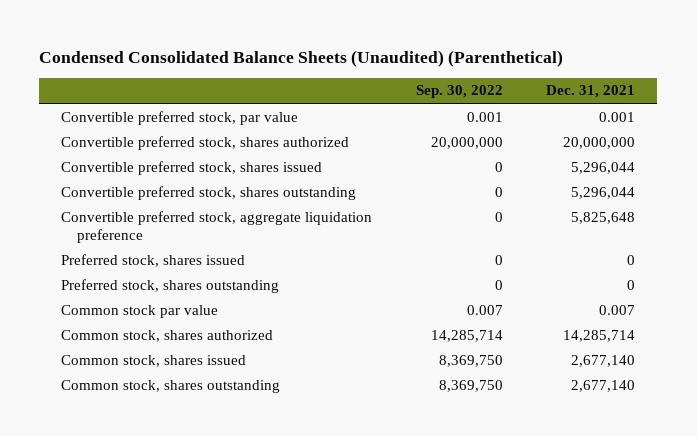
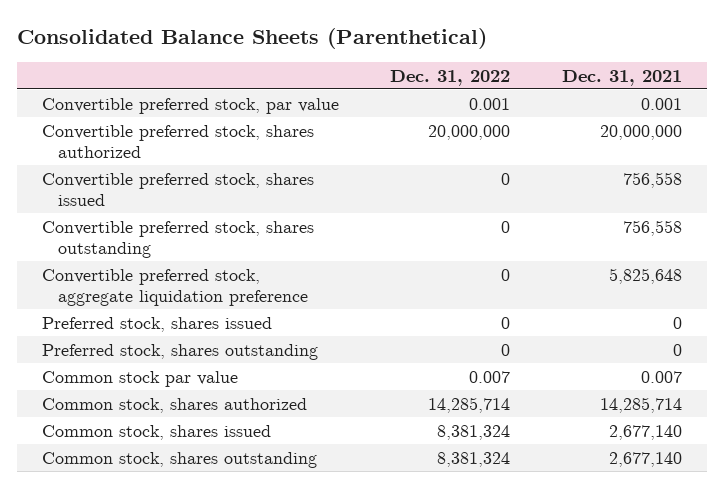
[39,49,564,67] Condensed Consolidated Balance Sheets (Unaudited) (Parenthetical) -> [16,28,487,50] Consolidated Balance Sheets (Parenthetical)
[415,85,503,99] Sep. 30, 2022 -> none
none -> [390,69,511,86] Dec. 31, 2022
[571,161,636,174] 5,296,044 -> [622,171,682,188] 756,558
[571,186,636,199] 5,296,044 -> [622,219,682,236] 756,558

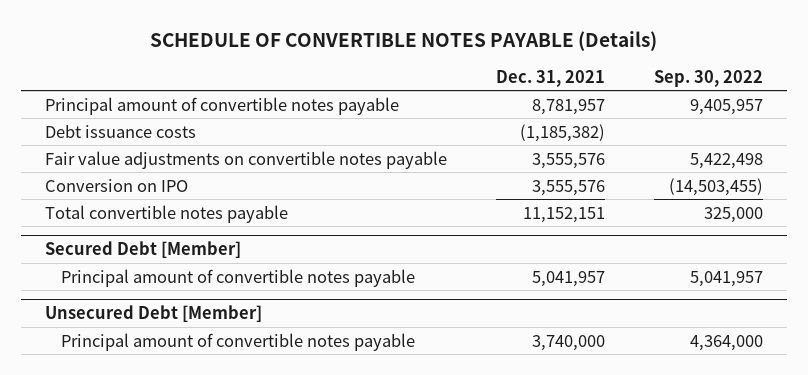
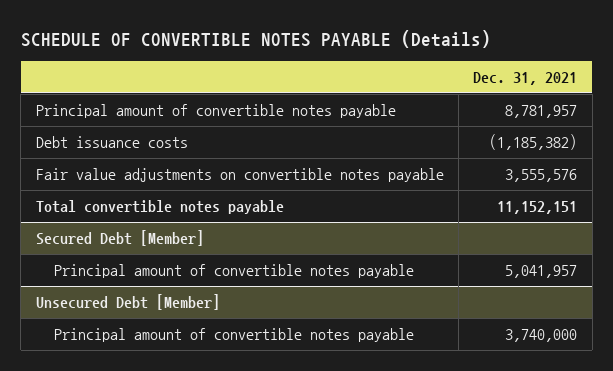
[654,69,764,87] Sep. 30, 2022 -> none
[45,178,189,192] Conversion on IPO -> none

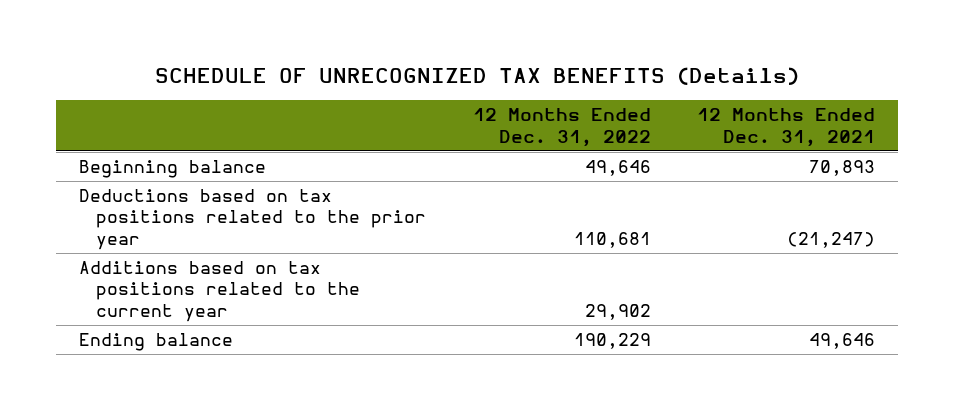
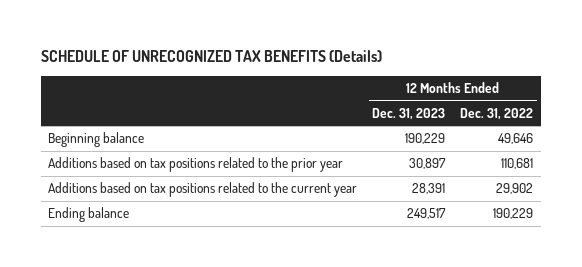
[696,108,875,147] 12 Months Ended Dec. 31, 2021 -> none
none -> [372,107,446,120] Dec. 31, 2023
[79,188,427,251] Deductions based on tax positions related to the prior year -> [48,157,344,173] Additions based on tax positions related to the prior year

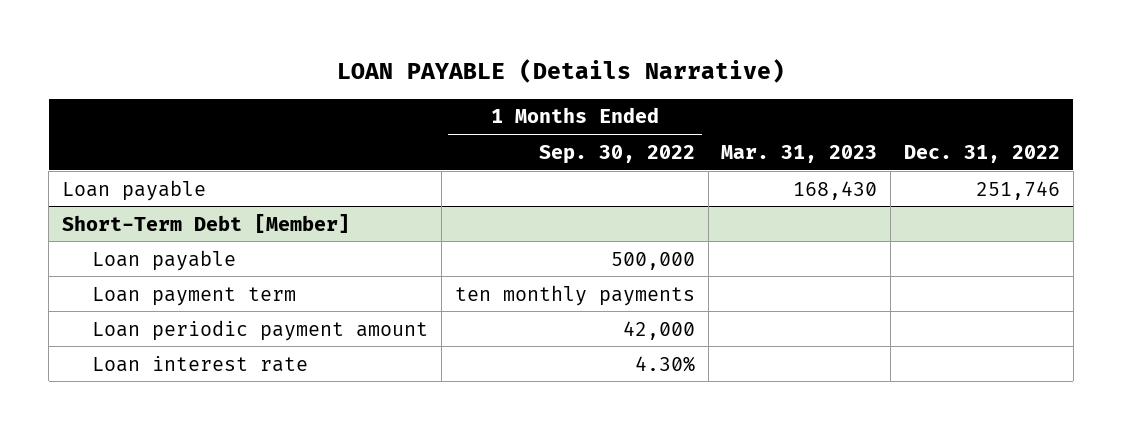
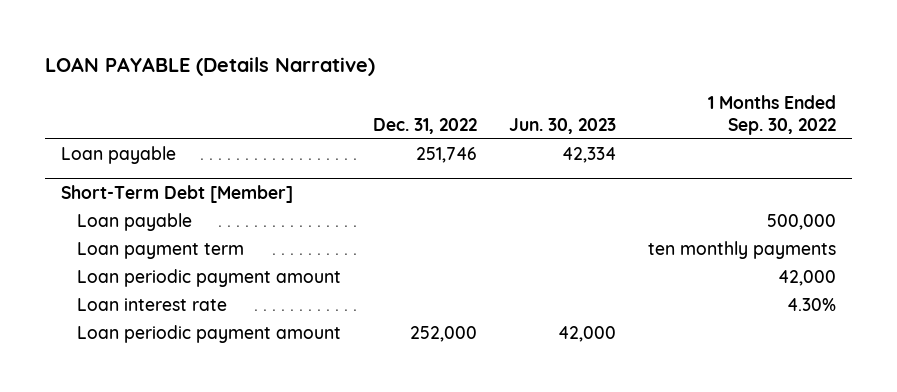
[721,144,878,163] Mar. 31, 2023 -> none
none -> [509,117,617,134] Jun. 30, 2023
none -> [77,325,342,344] Loan periodic payment amount

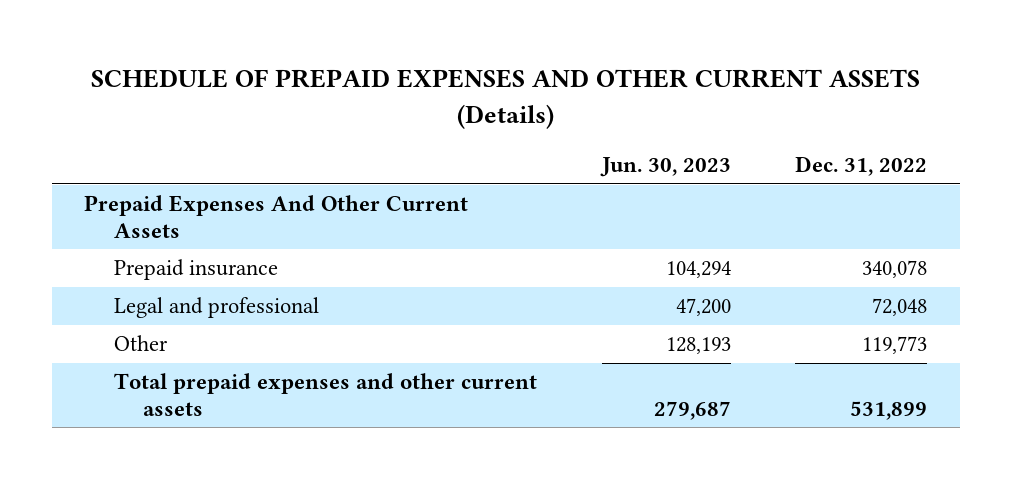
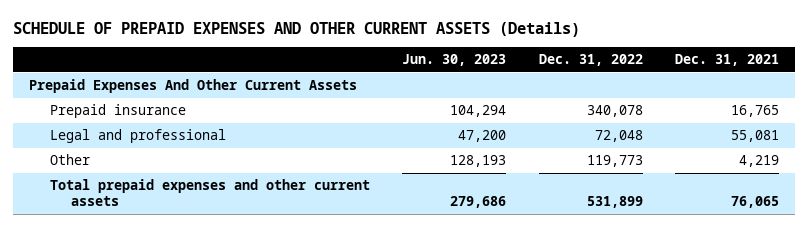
none -> [674,54,779,67] Dec. 31, 2021
[653,400,731,420] 279,687 -> [450,196,507,209] 279,686

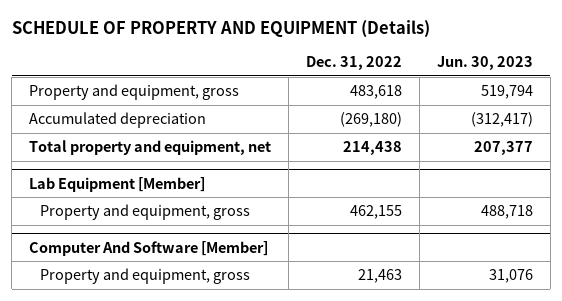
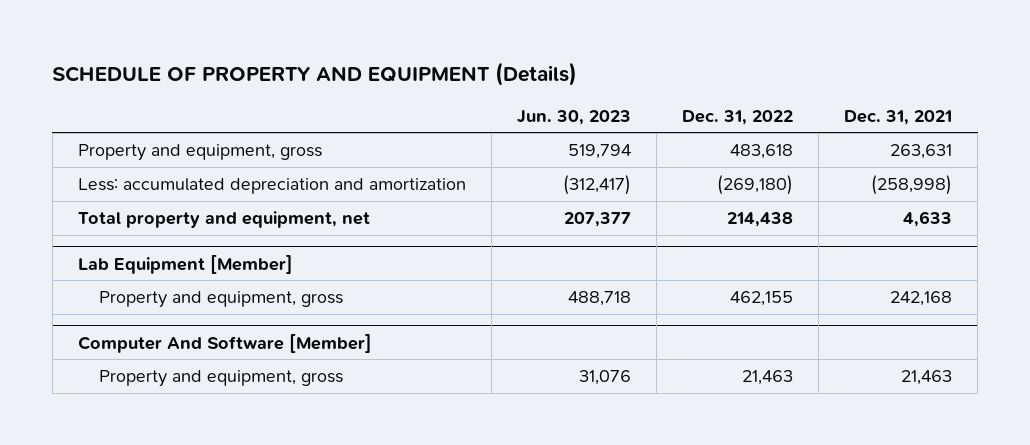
none -> [844,109,953,125] Dec. 31, 2021
[29,111,207,128] Accumulated depreciation -> [77,177,466,194] Less: accumulated depreciation and amortization

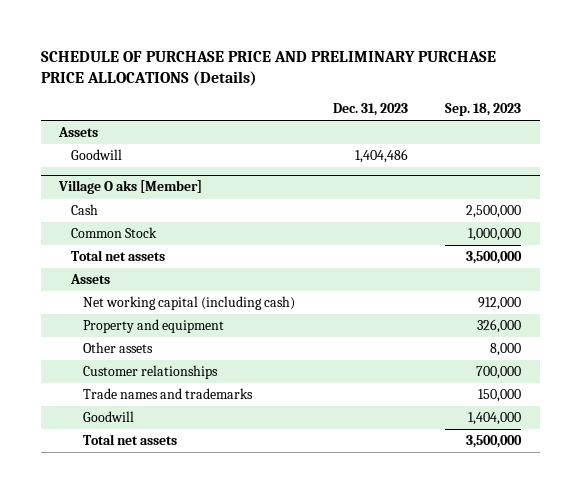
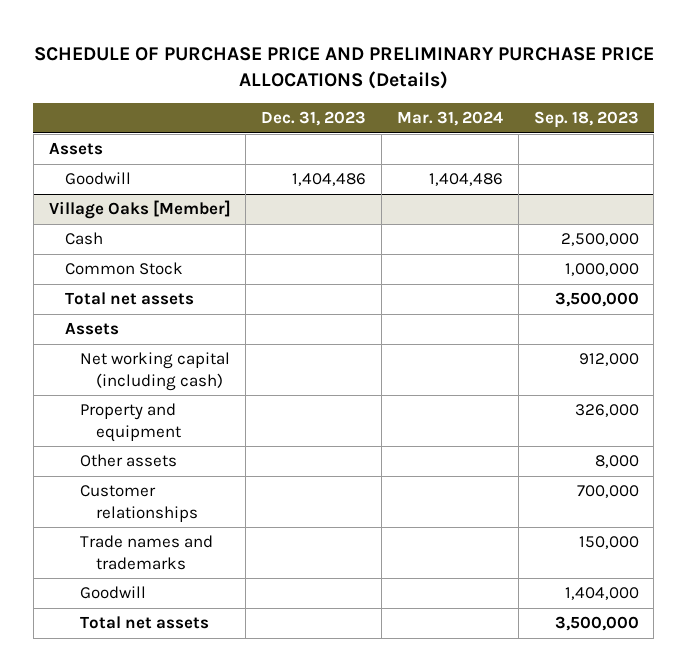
none -> [396,111,503,127] Mar. 31, 2024
[58,180,203,195] Village O aks [Member] -> [48,200,231,220] Village Oaks [Member]

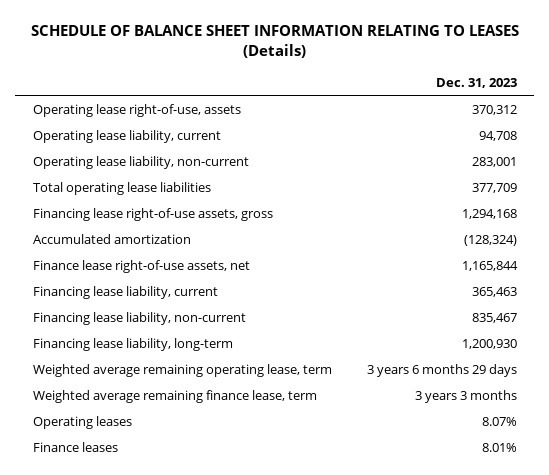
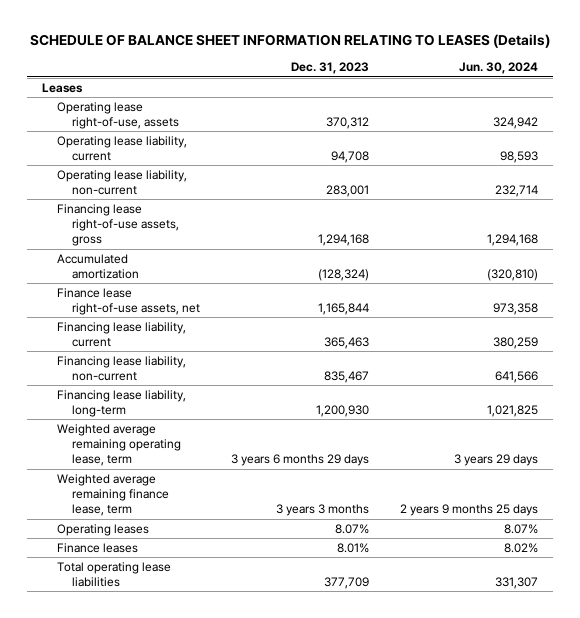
none -> [458,62,538,75] Jun. 30, 2024
none -> [42,82,84,93] Leases
[32,181,211,195] Total operating lease liabilities -> [56,561,171,588] Total operating lease liabilities

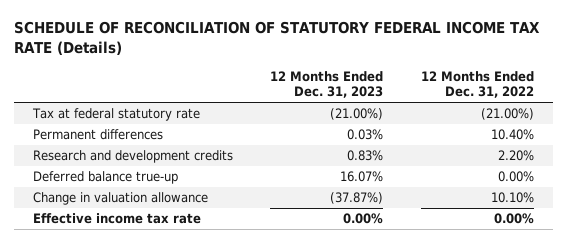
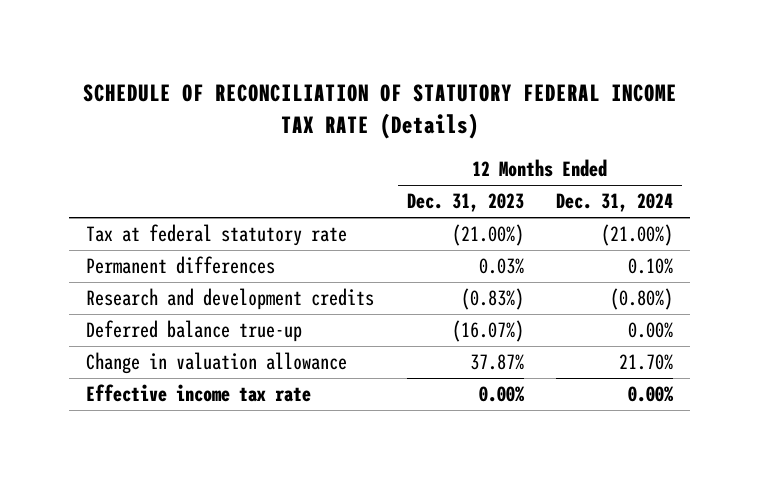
[421,71,535,99] 12 Months Ended Dec. 31, 2022 -> none
none -> [556,193,674,213] Dec. 31, 2024
[347,150,384,162] 0.83% -> [460,288,524,311] (0.83%)
[340,171,384,183] 16.07% -> [451,320,524,343] (16.07%)
[330,192,384,205] (37.87%) -> [469,354,524,371] 37.87%

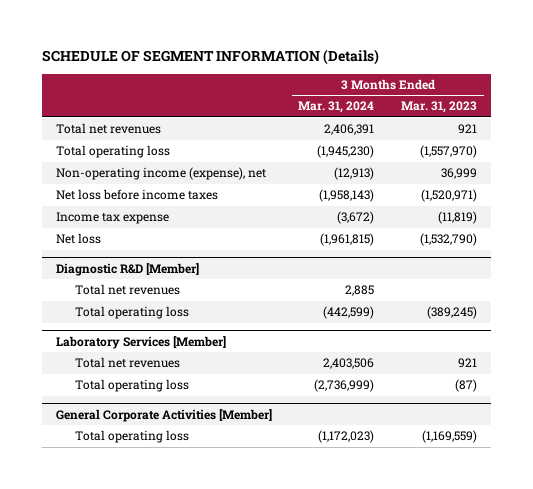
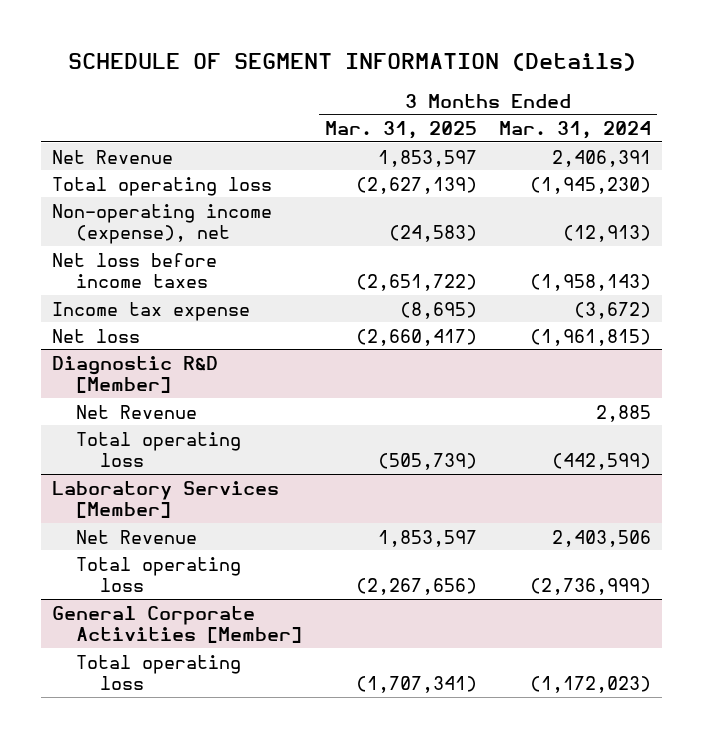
[401,101,478,114] Mar. 31, 2023 -> none
none -> [324,120,477,139] Mar. 31, 2025
[55,123,161,135] Total net revenues -> [51,149,173,164] Net Revenue
[74,284,180,296] Total net revenues -> [75,404,197,419] Net Revenue
[74,357,180,369] Total net revenues -> [75,529,197,544] Net Revenue

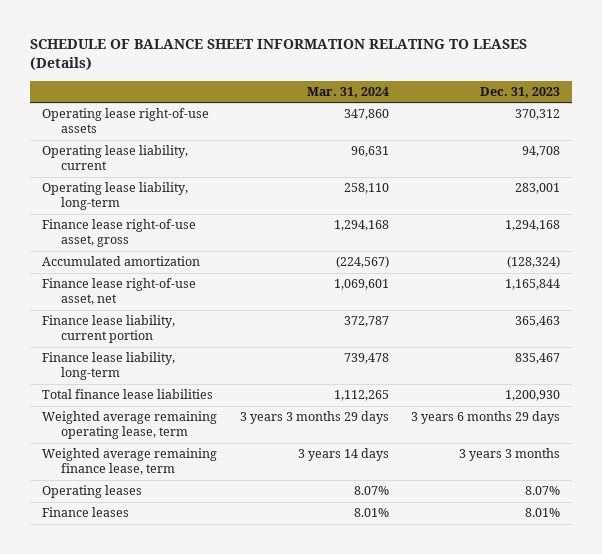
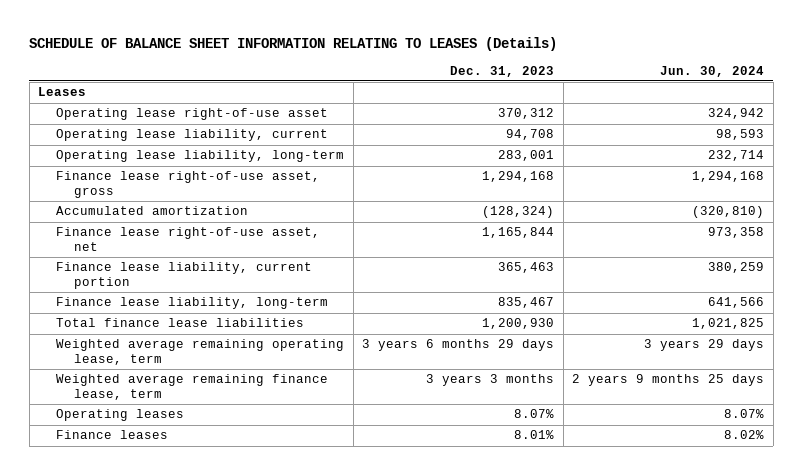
[306,86,389,98] Mar. 31, 2024 -> none
none -> [660,65,765,77] Jun. 30, 2024
none -> [38,87,87,97] Leases
[41,108,209,134] Operating lease right-of-use assets -> [56,108,329,121] Operating lease right-of-use asset

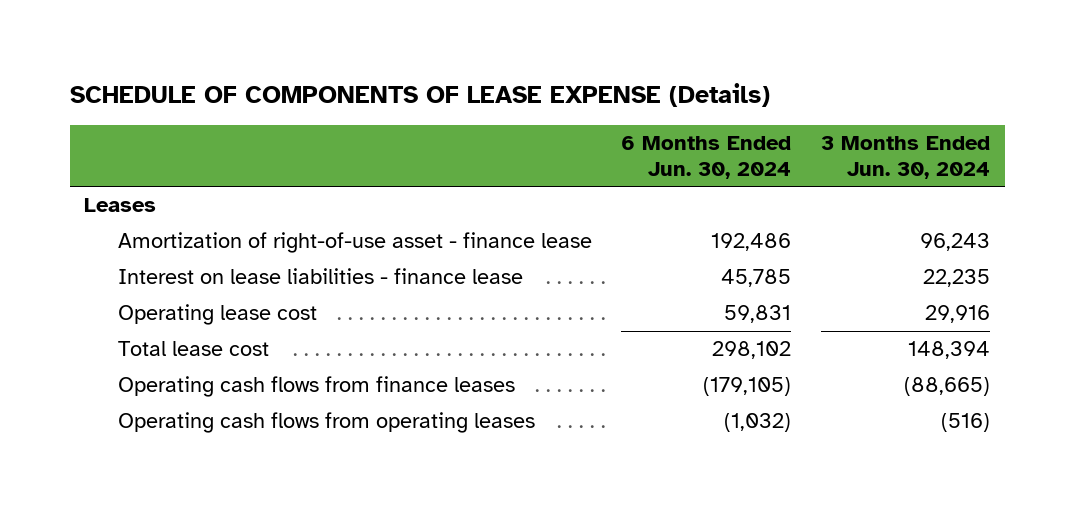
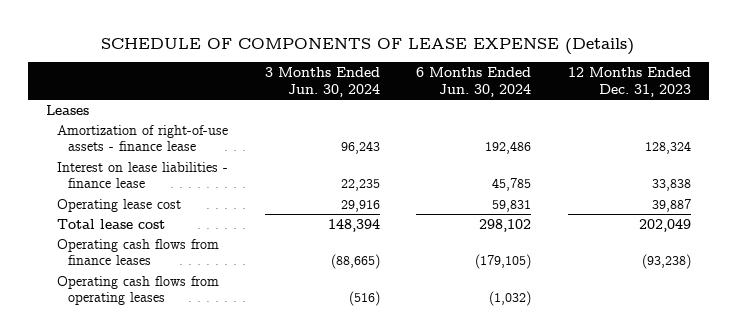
none -> [567,67,691,97] 12 Months Ended Dec. 31, 2023
[117,232,592,254] Amortization of right-of-use asset - finance lease -> [56,124,228,152] Amortization of right-of-use assets - finance lease

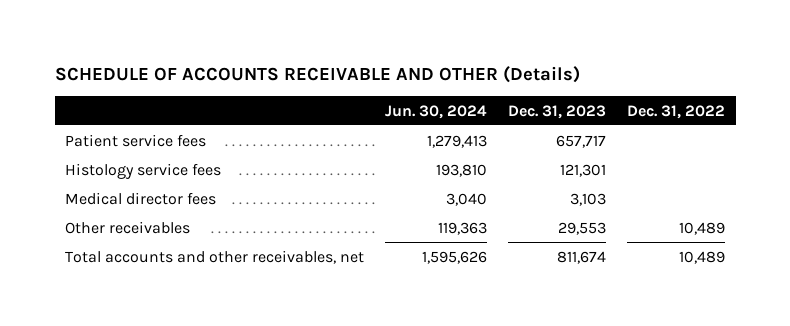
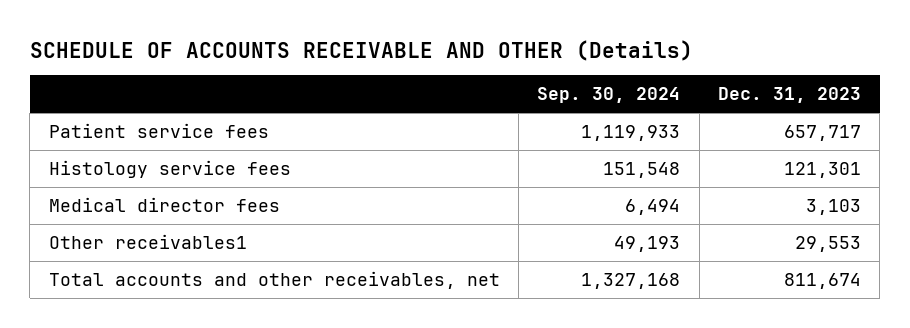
[385,104,488,119] Jun. 30, 2024 -> none
[627,104,726,119] Dec. 31, 2022 -> none
none -> [537,87,681,104] Sep. 30, 2024
[65,220,191,234] Other receivables -> [48,233,247,249] Other receivables1

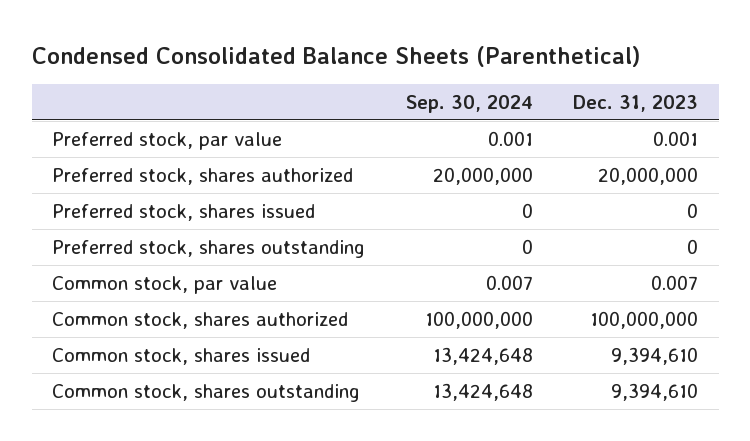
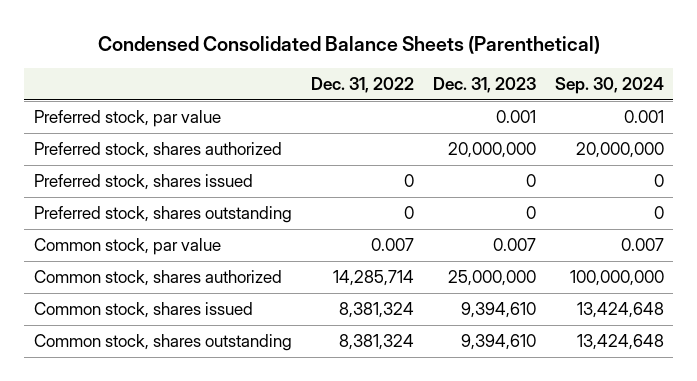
none -> [310,76,414,93] Dec. 31, 2022
[590,310,699,329] 100,000,000 -> [447,270,536,287] 25,000,000

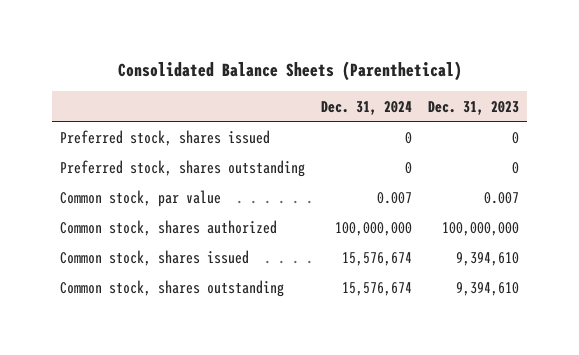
[97,35,600,54] Condensed Consolidated Balance Sheets (Parenthetical) -> [117,61,462,82] Consolidated Balance Sheets (Parenthetical)
[310,76,414,93] Dec. 31, 2022 -> none
[554,76,664,94] Sep. 30, 2024 -> none
none -> [321,100,413,115] Dec. 31, 2024
[33,110,221,128] Preferred stock, par value -> none
[33,142,282,159] Preferred stock, shares authorized -> none
[447,270,536,287] 25,000,000 -> [442,222,520,237] 100,000,000

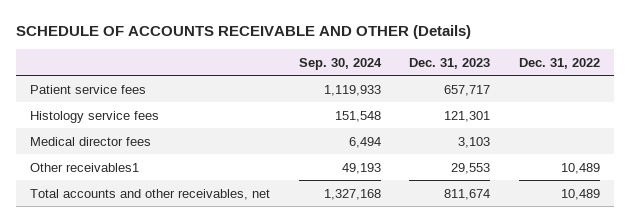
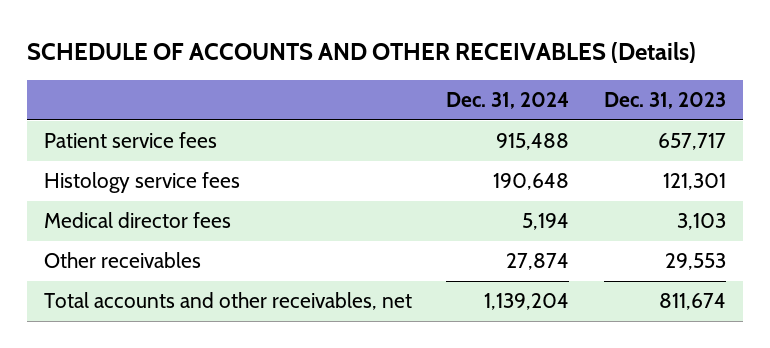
[16,25,472,40] SCHEDULE OF ACCOUNTS RECEIVABLE AND OTHER (Details) -> [27,41,697,63] SCHEDULE OF ACCOUNTS AND OTHER RECEIVABLES (Details)
[298,57,382,70] Sep. 30, 2024 -> none
[518,57,600,69] Dec. 31, 2022 -> none
none -> [446,92,570,110] Dec. 31, 2024
[30,162,140,172] Other receivables1 -> [44,252,202,269] Other receivables

